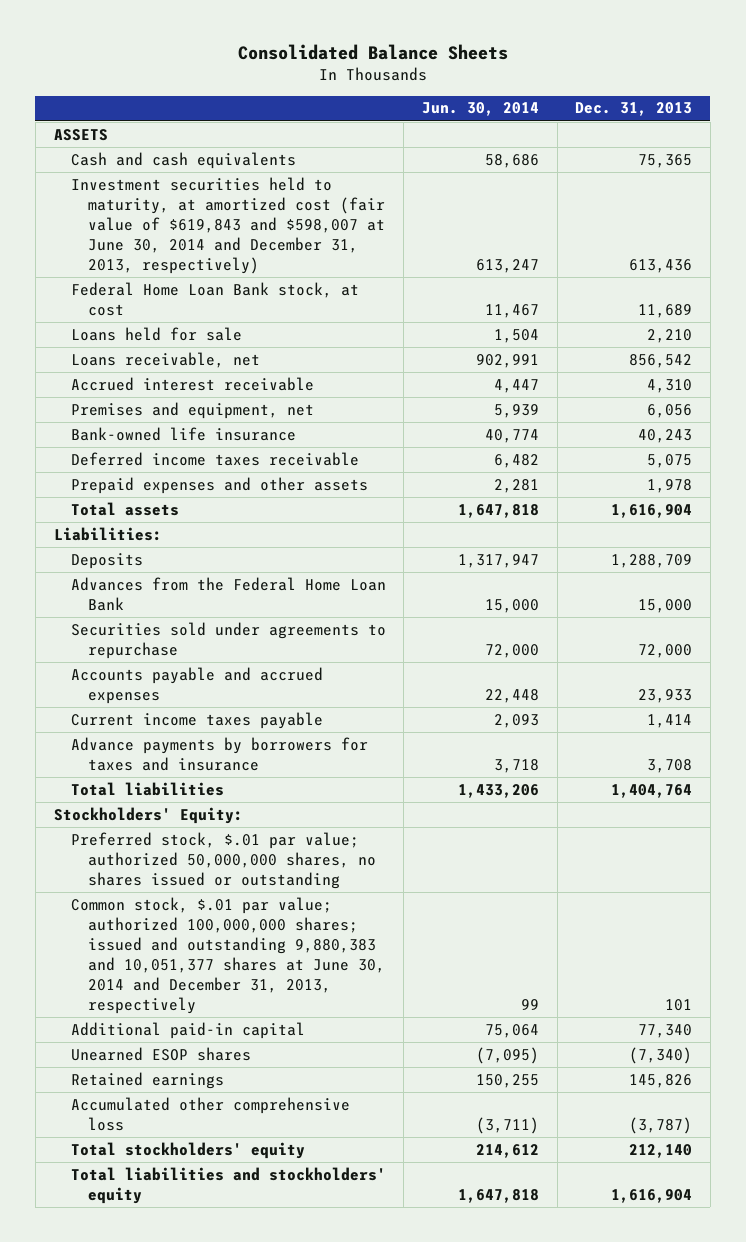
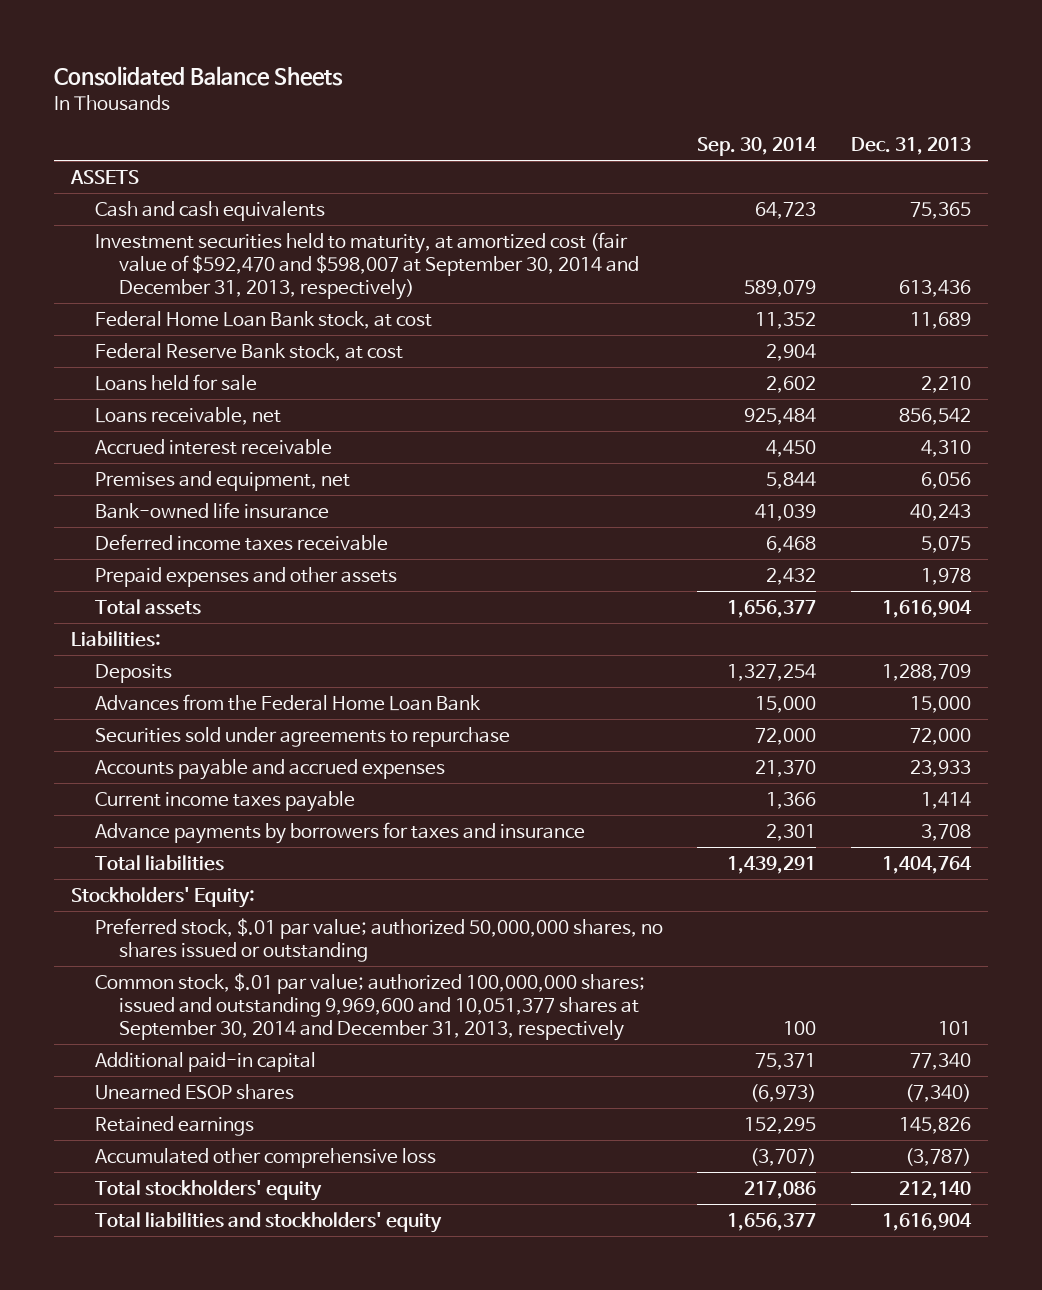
[421,102,539,117] Jun. 30, 2014 -> none
none -> [697,137,818,157] Sep. 30, 2014
[70,176,385,274] Investment securities held to maturity, at amortized cost (fair value of $619,843 and $598,007 at June 30, 2014 and December 31, 2013, respectively) -> [95,231,639,300] Investment securities held to maturity, at amortized cost (fair value of $592,470 and $598,007 at September 30, 2014 and December 31, 2013, respectively)
none -> [95,342,404,361] Federal Reserve Bank stock, at cost
[70,896,385,1014] Common stock, $.01 par value; authorized 100,000,000 shares; issued and outstanding 9,880,383 and 10,051,377 shares at June 30, 2014 and December 31, 2013, respectively -> [95,972,646,1041] Common stock, $.01 par value; authorized 100,000,000 shares; issued and outstanding 9,969,600 and 10,051,377 shares at September 30, 2014 and December 31, 2013, respectively

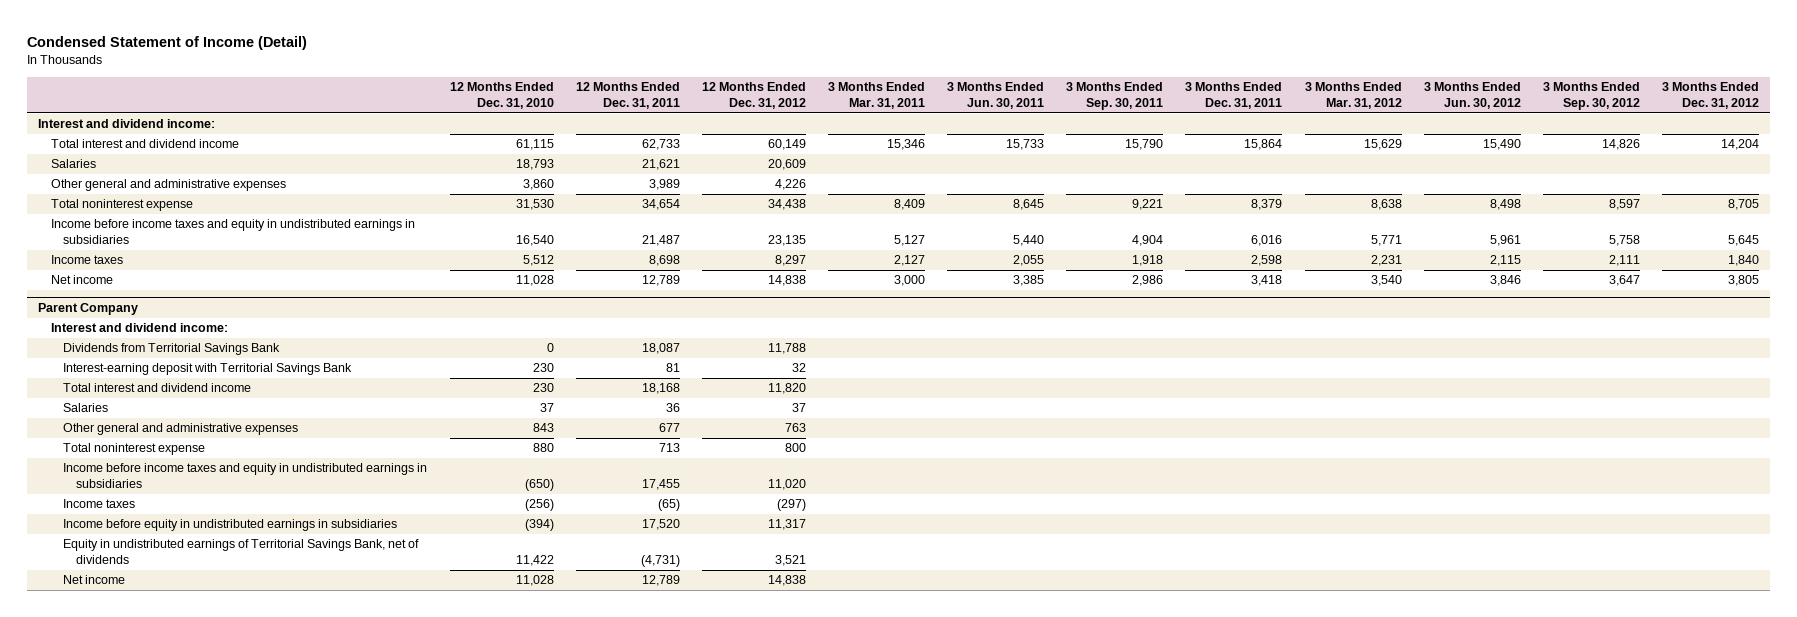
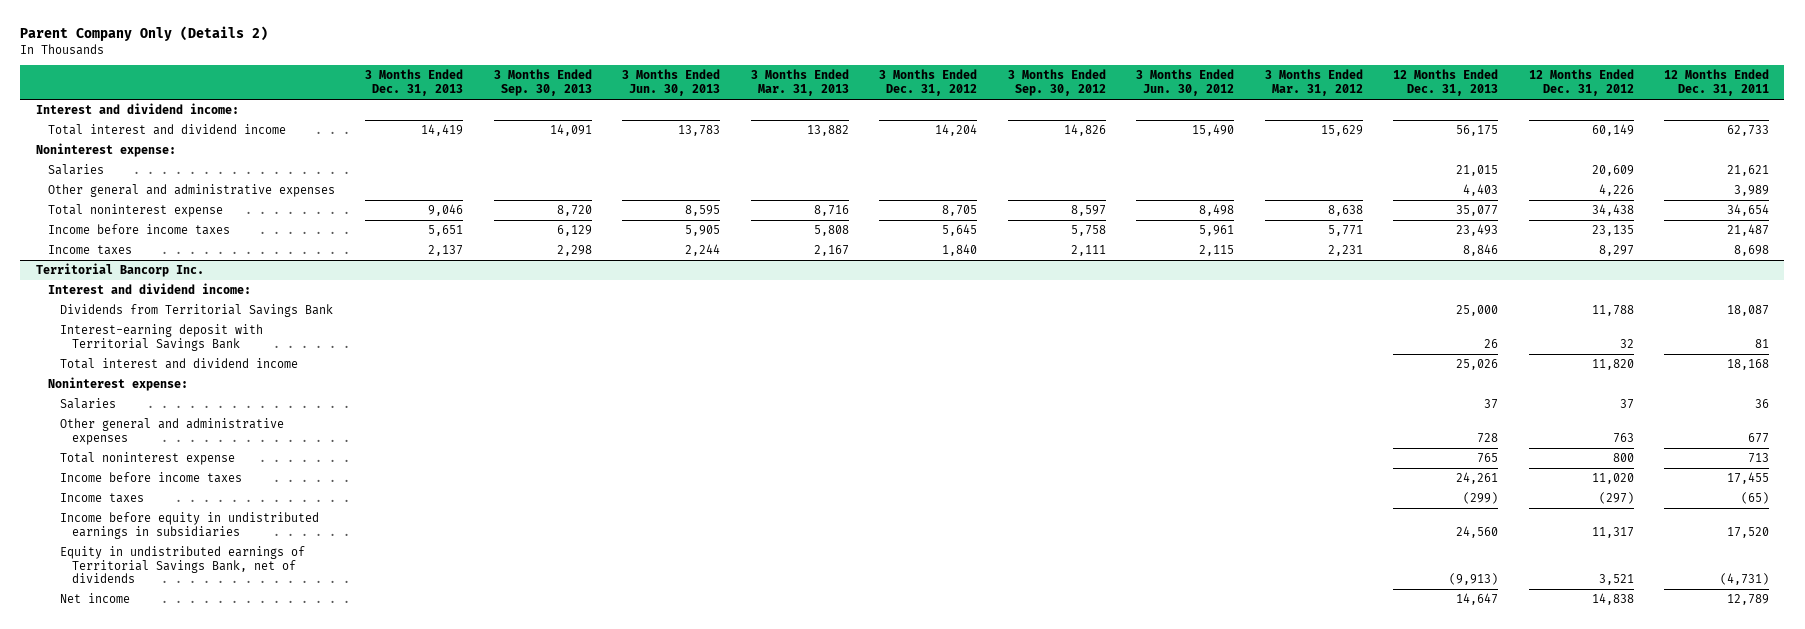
[27,35,308,50] Condensed Statement of Income (Detail) -> [20,26,269,42] Parent Company Only (Details 2)
[449,82,554,110] 12 Months Ended Dec. 31, 2010 -> none
[827,82,925,110] 3 Months Ended Mar. 31, 2011 -> none
[947,82,1045,110] 3 Months Ended Jun. 30, 2011 -> none
[1066,82,1164,111] 3 Months Ended Sep. 30, 2011 -> none
[1185,82,1283,110] 3 Months Ended Dec. 31, 2011 -> none
none -> [365,69,464,96] 3 Months Ended Dec. 31, 2013
none -> [493,69,592,96] 3 Months Ended Sep. 30, 2013
none -> [622,69,721,96] 3 Months Ended Jun. 30, 2013
none -> [750,69,849,96] 3 Months Ended Mar. 31, 2013
none -> [1393,69,1499,96] 12 Months Ended Dec. 31, 2013
none -> [35,143,176,158] Noninterest expense:
[50,219,415,245] Income before income taxes and equity in undistributed earnings in subsidiaries -> [47,224,230,236] Income before income taxes
[50,275,113,285] Net income -> none
[38,303,139,316] Parent Company -> none
none -> [35,263,204,278] Territorial Bancorp Inc.
none -> [47,377,188,392] Noninterest expense:
[63,463,428,489] Income before income taxes and equity in undistributed earnings in subsidiaries -> [60,472,243,484] Income before income taxes

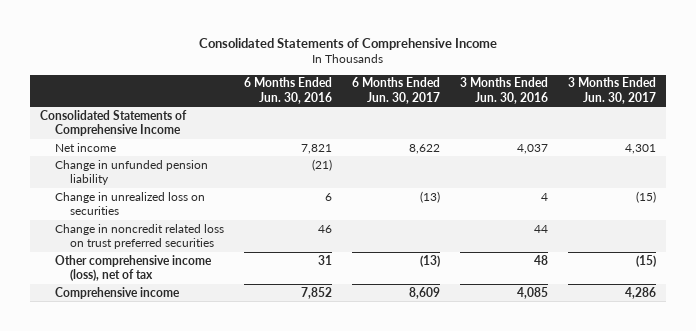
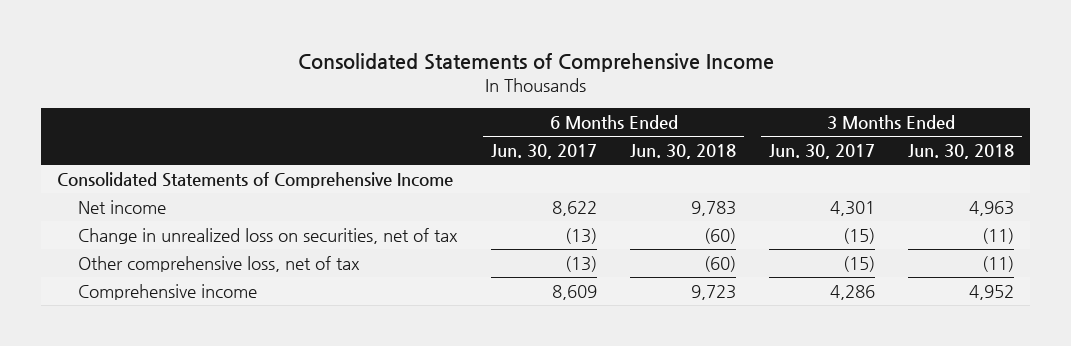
[243,77,332,104] 6 Months Ended Jun. 30, 2016 -> none
[460,77,549,104] 3 Months Ended Jun. 30, 2016 -> none
none -> [630,144,737,160] Jun. 30, 2018
none -> [907,144,1014,160] Jun. 30, 2018
[54,159,208,186] Change in unfunded pension liability -> none
[54,223,224,250] Change in noncredit related loss on trust preferred securities -> none
[54,191,205,216] Change in unrealized loss on securities -> [78,228,459,245] Change in unrealized loss on securities, net of tax
[54,254,212,282] Other comprehensive income (loss), net of tax -> [78,256,361,273] Other comprehensive loss, net of tax

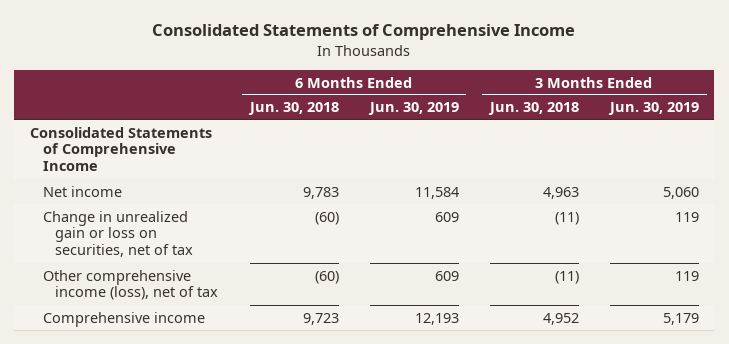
[491,144,598,160] Jun. 30, 2017 -> none
[769,144,876,160] Jun. 30, 2017 -> none
none -> [367,102,459,116] Jun. 30, 2019
none -> [607,102,699,116] Jun. 30, 2019
[78,228,459,245] Change in unrealized loss on securities, net of tax -> [42,210,194,258] Change in unrealized gain or loss on securities, net of tax
[78,256,361,273] Other comprehensive loss, net of tax -> [42,269,219,301] Other comprehensive income (loss), net of tax

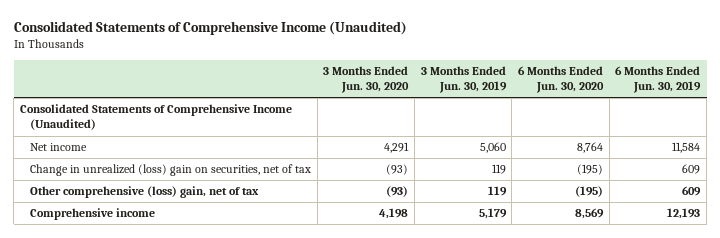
[152,24,576,41] Consolidated Statements of Comprehensive Income -> [13,20,407,35] Consolidated Statements of Comprehensive Income (Unaudited)
[247,102,339,116] Jun. 30, 2018 -> none
[487,102,579,116] Jun. 30, 2018 -> none
none -> [323,66,410,94] 3 Months Ended Jun. 30, 2020
none -> [518,66,605,94] 6 Months Ended Jun. 30, 2020
[29,126,212,172] Consolidated Statements of Comprehensive Income -> [19,104,292,131] Consolidated Statements of Comprehensive Income (Unaudited)
[42,210,194,258] Change in unrealized gain or loss on securities, net of tax -> [30,164,312,177] Change in unrealized (loss) gain on securities, net of tax
[42,269,219,301] Other comprehensive income (loss), net of tax -> [30,186,260,199] Other comprehensive (loss) gain, net of tax

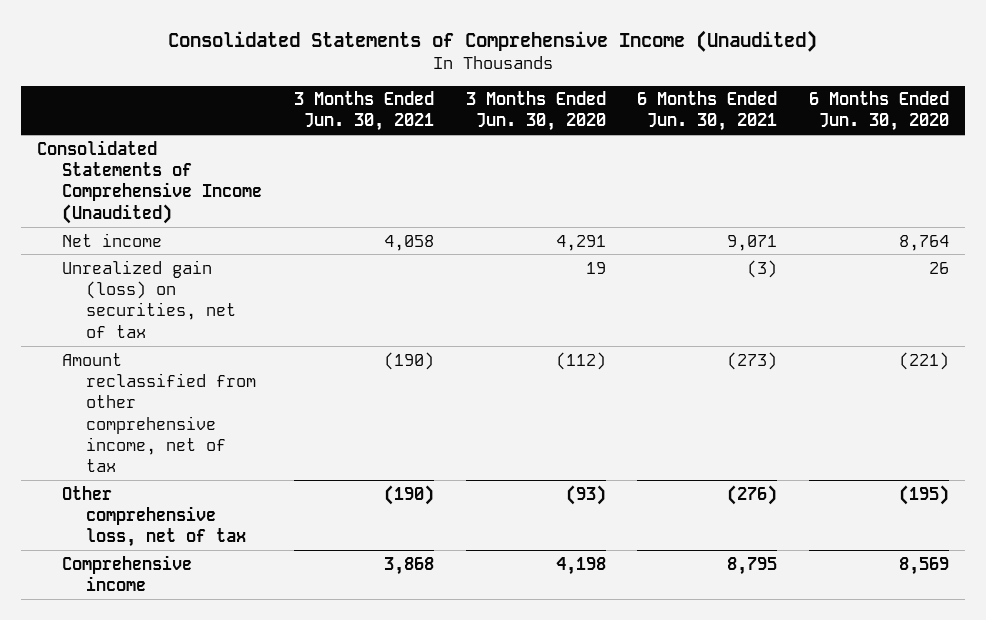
[420,66,507,94] 3 Months Ended Jun. 30, 2019 -> none
[615,66,702,94] 6 Months Ended Jun. 30, 2019 -> none
none -> [293,91,434,132] 3 Months Ended Jun. 30, 2021
none -> [637,91,778,132] 6 Months Ended Jun. 30, 2021
[30,164,312,177] Change in unrealized (loss) gain on securities, net of tax -> [61,259,237,338] Unrealized gain (loss) on securities, net of tax
[386,164,409,176] (93) -> [585,261,606,274] 19
[577,164,604,176] (195) -> [929,261,950,274] 26
none -> [61,352,257,473] Amount reclassified from other comprehensive income, net of tax
[30,186,260,199] Other comprehensive (loss) gain, net of tax -> [61,485,247,548] Other comprehensive loss, net of tax

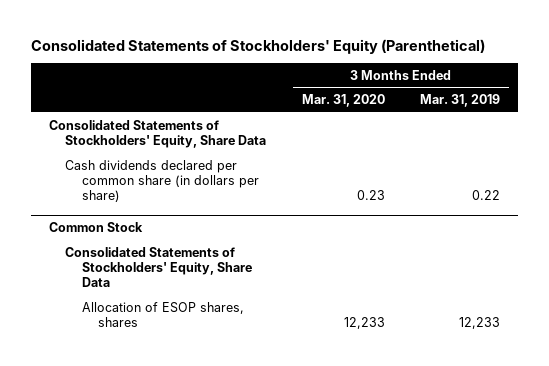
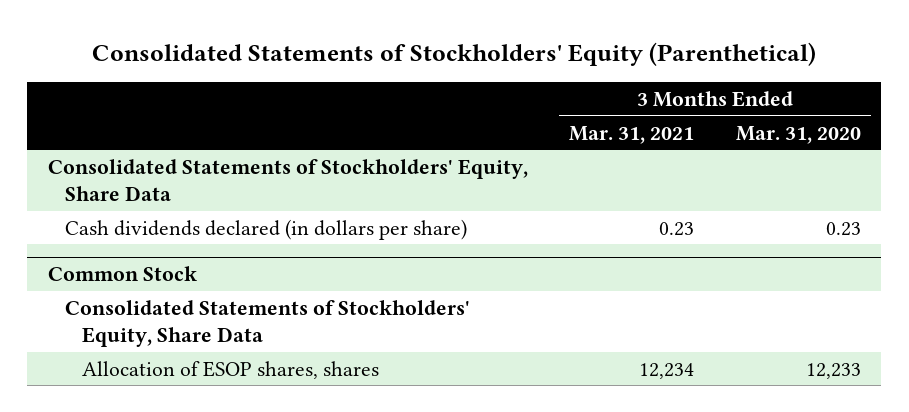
[420,94,501,108] Mar. 31, 2019 -> none
none -> [569,125,695,144] Mar. 31, 2021
[65,159,259,203] Cash dividends declared per common share (in dollars per share) -> [64,218,467,240] Cash dividends declared (in dollars per share)

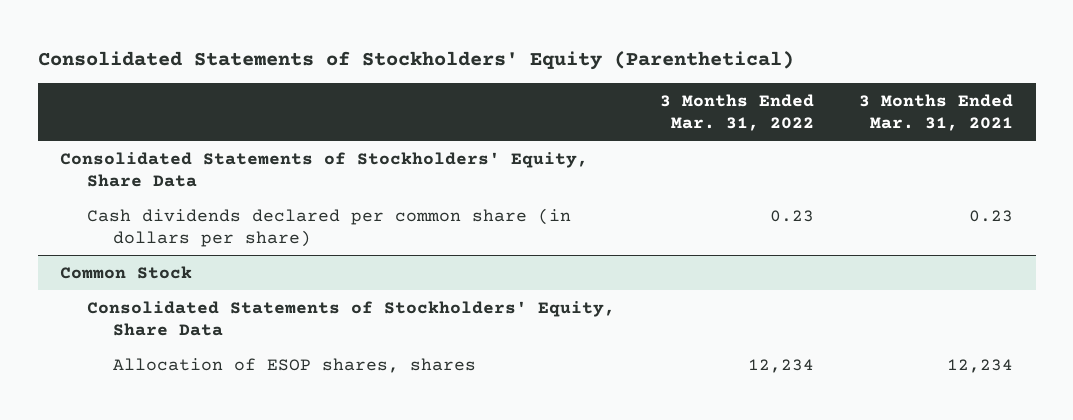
[735,125,861,144] Mar. 31, 2020 -> none
none -> [659,93,814,131] 3 Months Ended Mar. 31, 2022
[64,218,467,240] Cash dividends declared (in dollars per share) -> [86,207,571,247] Cash dividends declared per common share (in dollars per share)

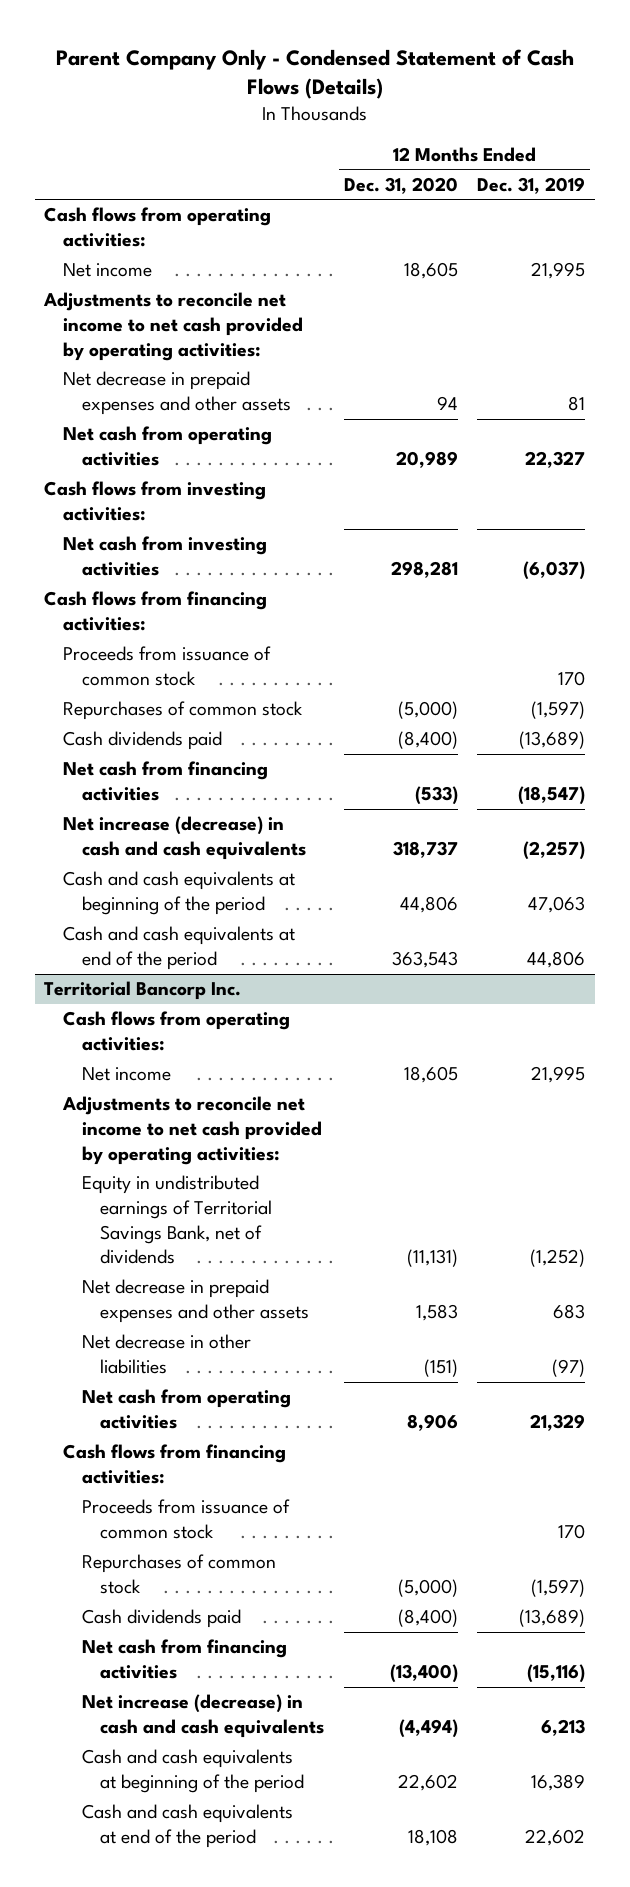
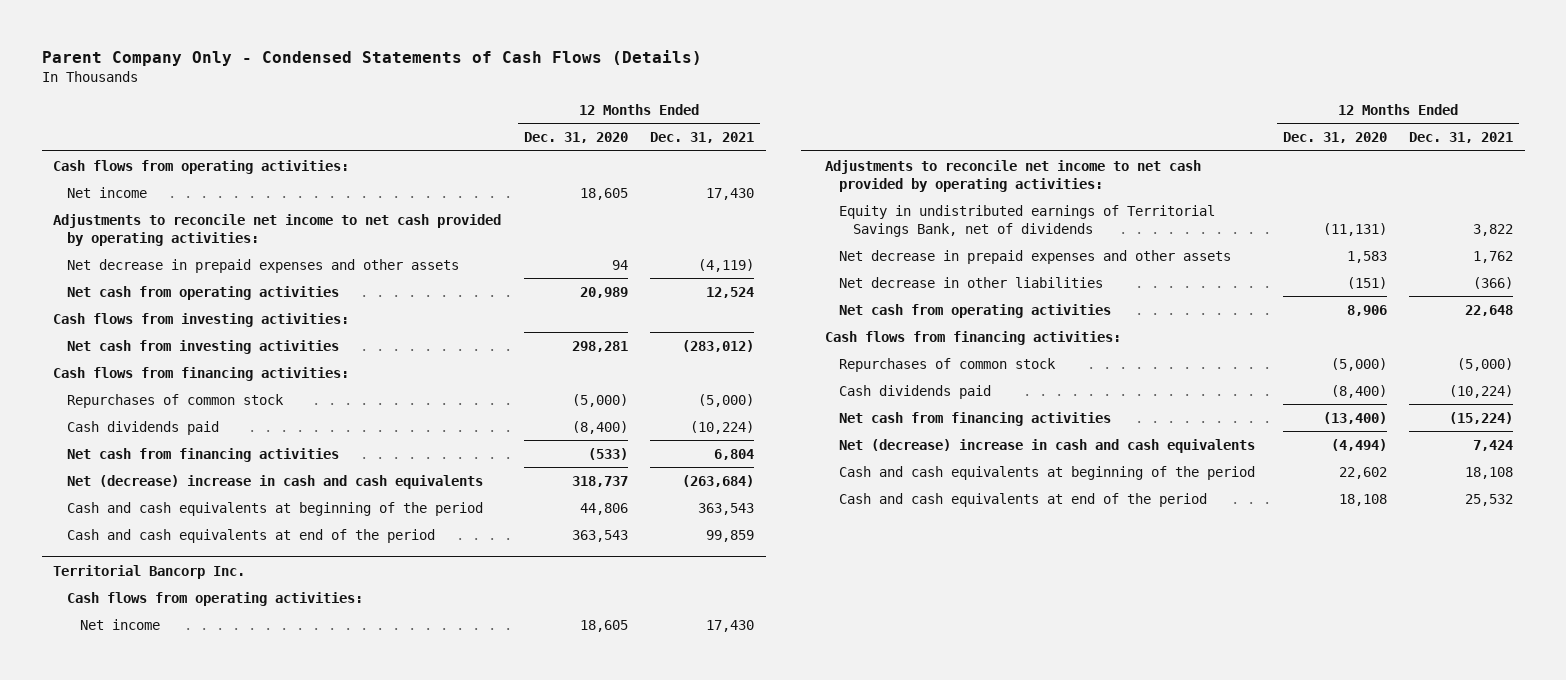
[55,48,574,100] Parent Company Only - Condensed Statement of Cash Flows (Details) -> [41,50,702,67] Parent Company Only - Condensed Statements of Cash Flows (Details)
[477,176,586,194] Dec. 31, 2019 -> none
none -> [650,131,755,143] Dec. 31, 2021
[62,646,271,686] Proceeds from issuance of common stock -> none
[62,816,306,860] Net increase (decrease) in cash and cash equivalents -> [66,474,483,489] Net (decrease) increase in cash and cash equivalents
[81,1499,290,1539] Proceeds from issuance of common stock -> none
[81,1694,325,1738] Net increase (decrease) in cash and cash equivalents -> [839,438,1256,453] Net (decrease) increase in cash and cash equivalents

